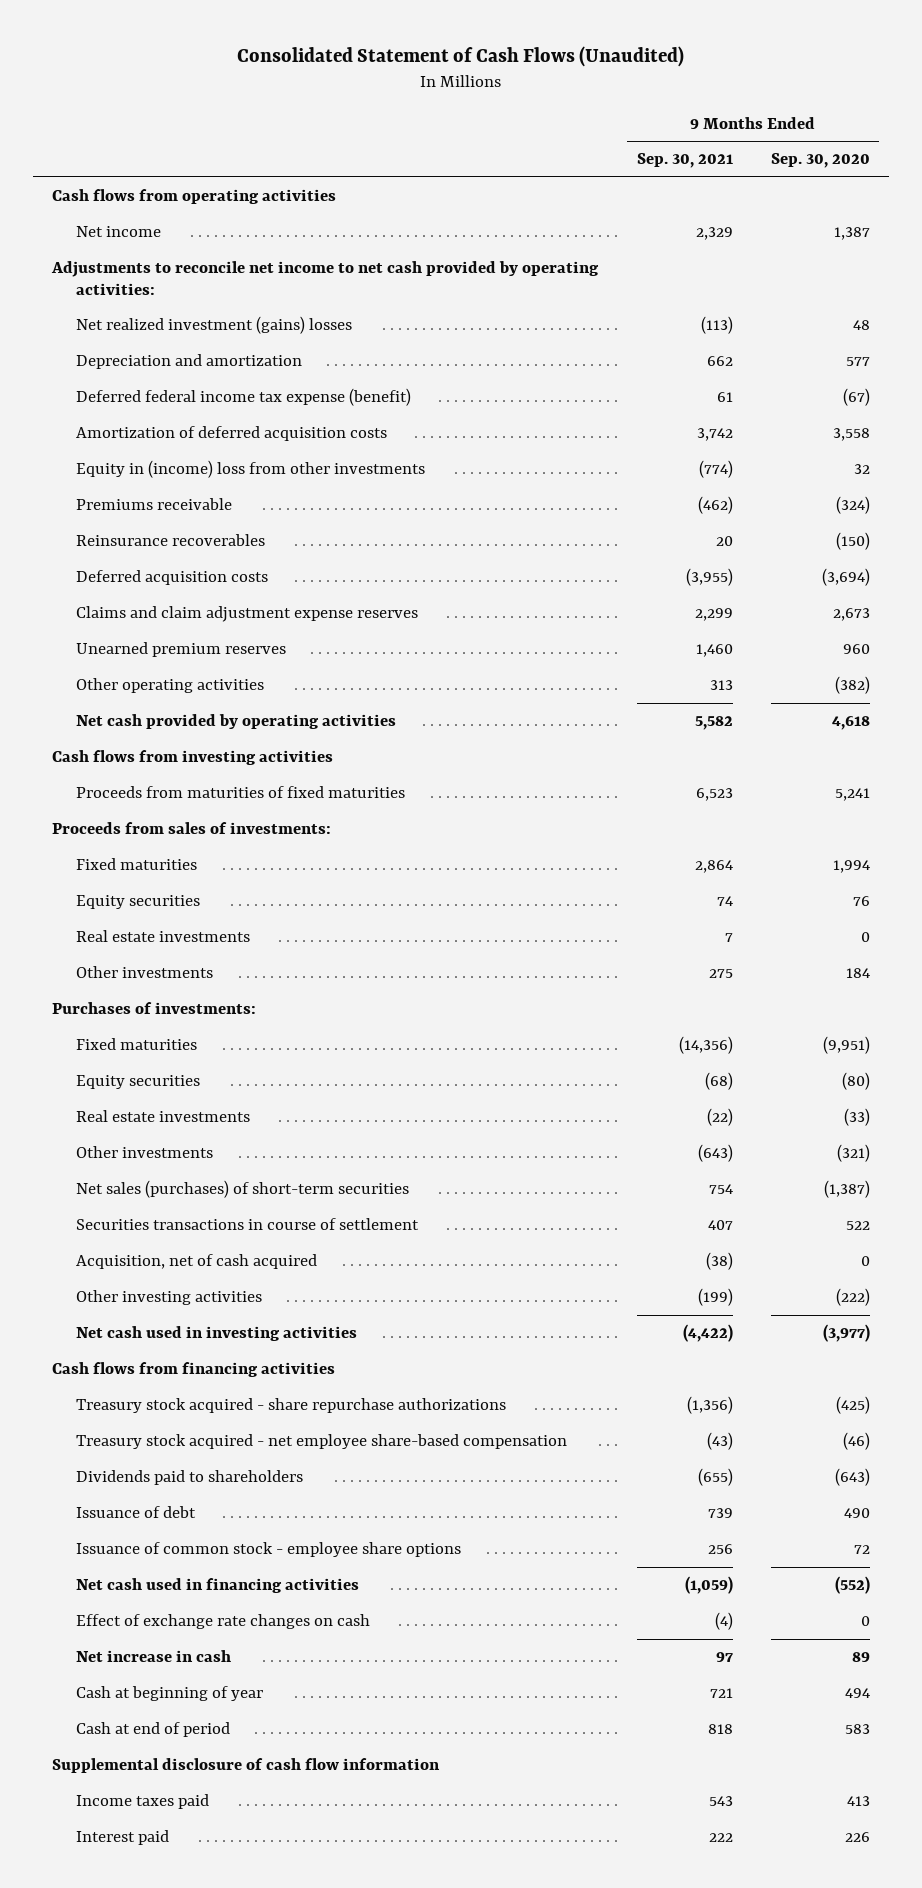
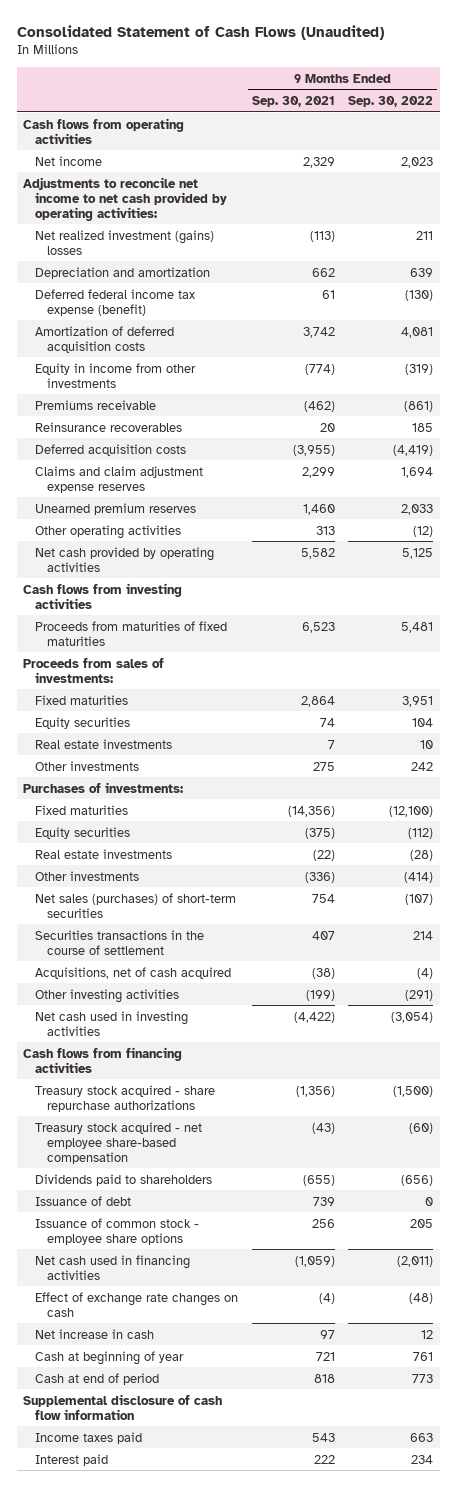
[770,153,870,169] Sep. 30, 2020 -> none
none -> [348,95,434,107] Sep. 30, 2022
[76,460,426,479] Equity in (income) loss from other investments -> [35,362,197,388] Equity in income from other investments
[704,1072,733,1091] (68) -> [304,827,335,839] (375)
[697,1144,733,1163] (643) -> [304,871,335,883] (336)
[76,1218,420,1231] Securities transactions in course of settlement -> [35,929,205,955] Securities transactions in the course of settlement
[76,1254,318,1270] Acquisition, net of cash acquired -> [35,966,232,979] Acquisitions, net of cash acquired

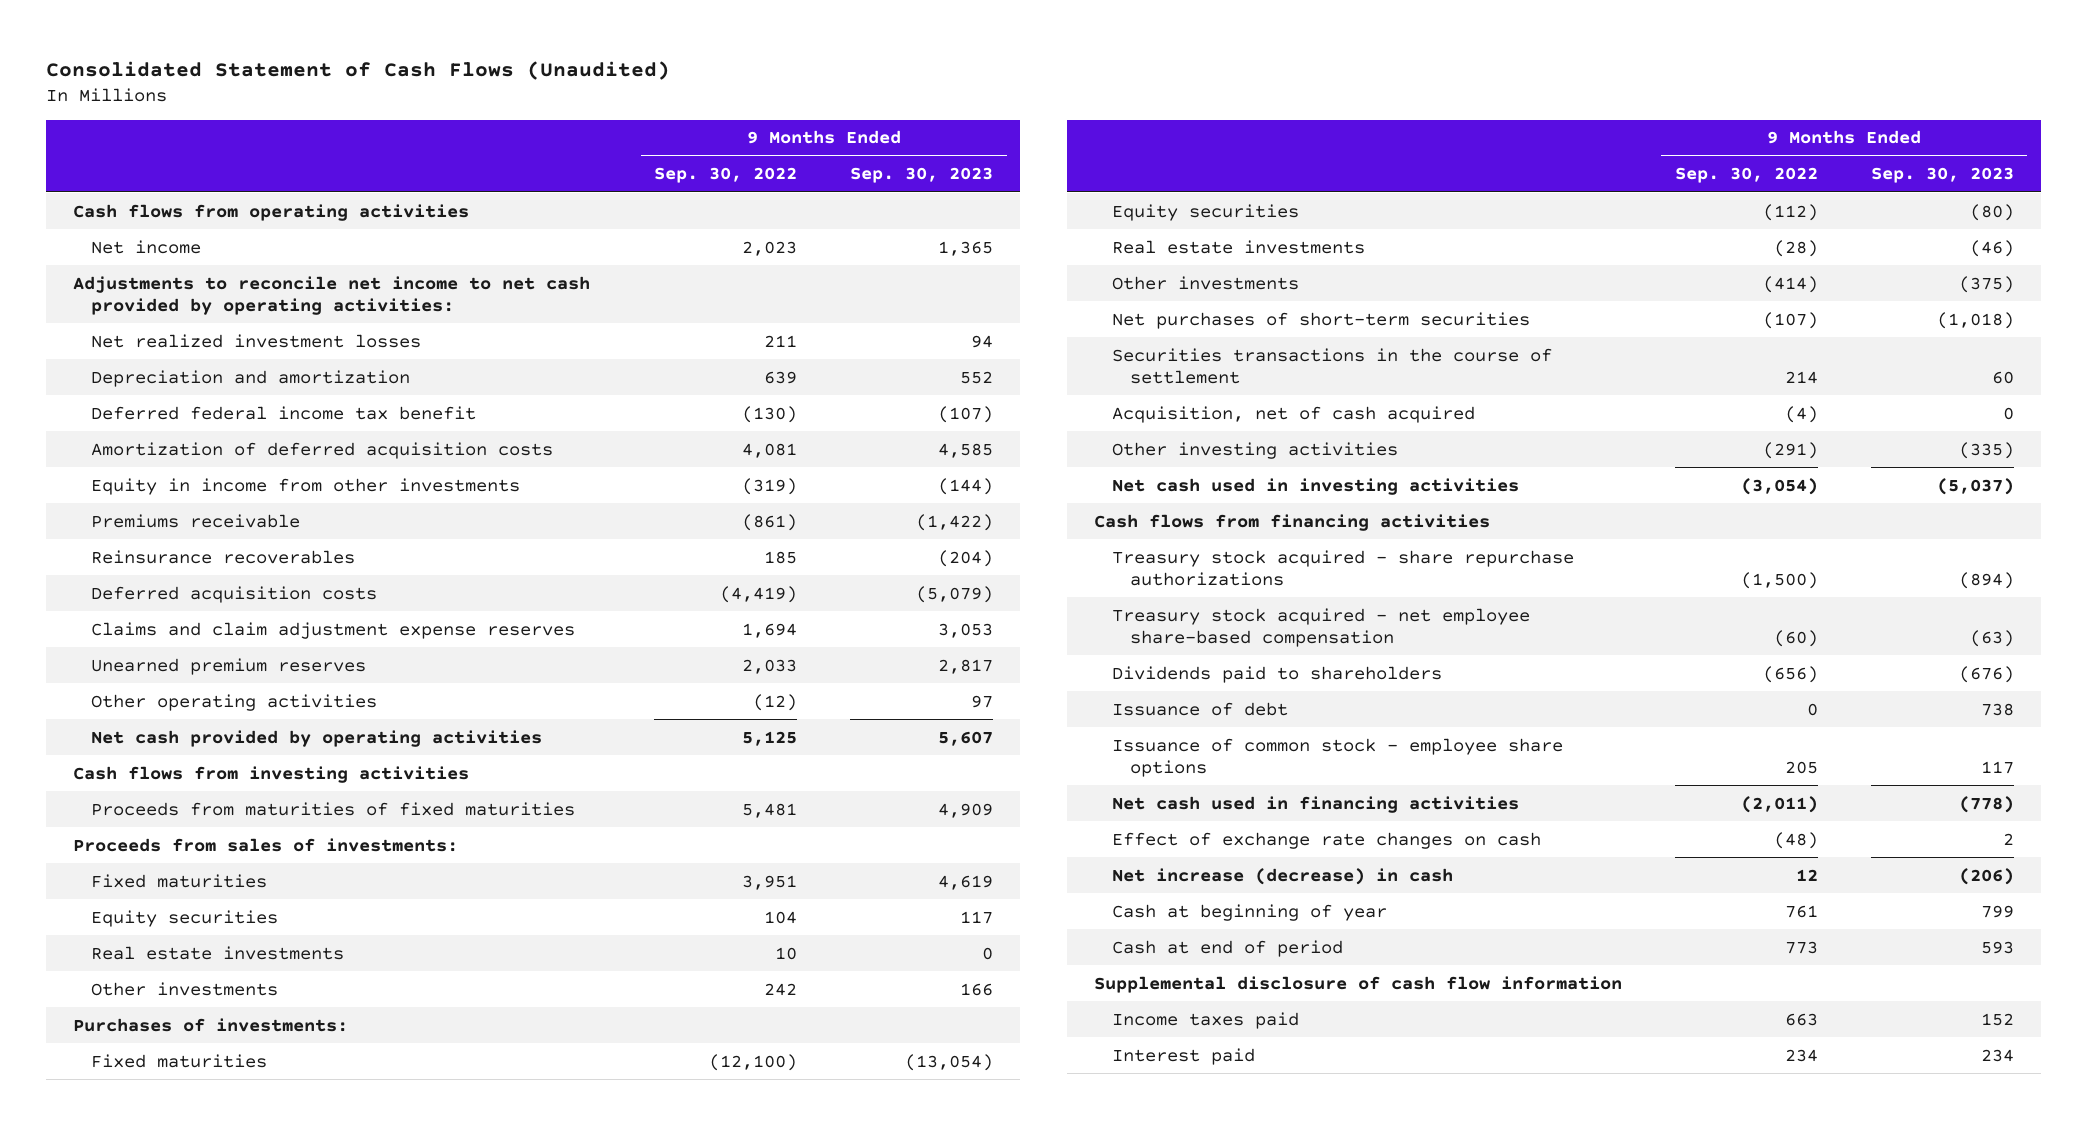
[251,95,335,107] Sep. 30, 2021 -> none
none -> [850,167,994,184] Sep. 30, 2023
[35,229,215,255] Net realized investment (gains) losses -> [90,333,421,348] Net realized investment losses
[35,288,196,316] Deferred federal income tax expense (benefit) -> [90,405,476,420] Deferred federal income tax benefit
[35,892,237,918] Net sales (purchases) of short-term securities -> [1111,311,1530,329] Net purchases of short-term securities
[35,966,232,979] Acquisitions, net of cash acquired -> [1111,405,1475,423] Acquisition, net of cash acquired
[35,1328,155,1339] Net increase in cash -> [1111,867,1453,885] Net increase (decrease) in cash

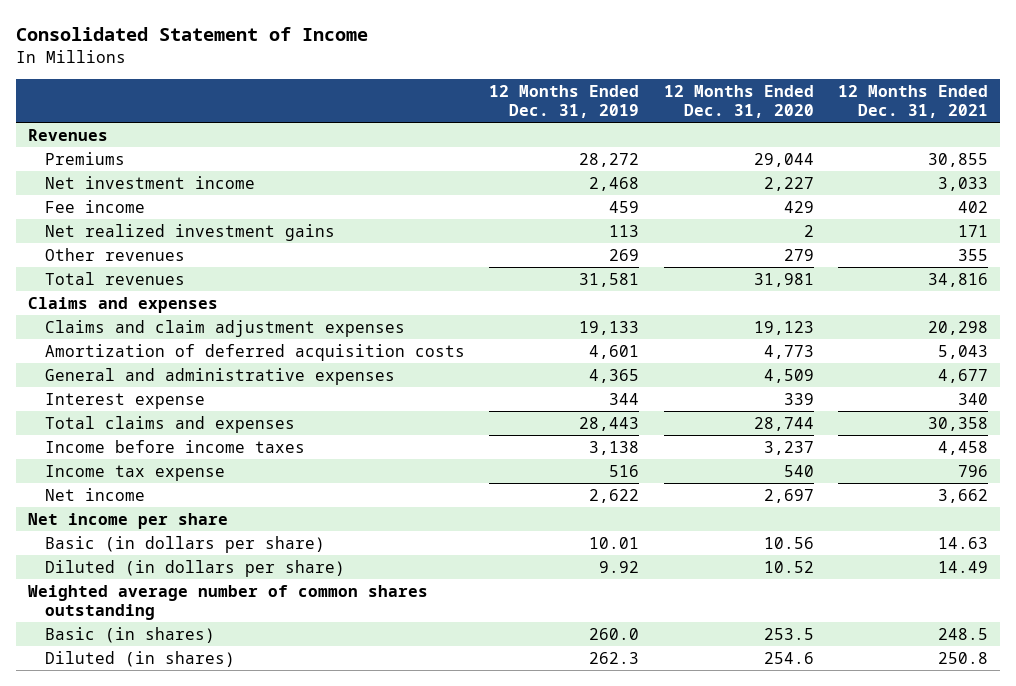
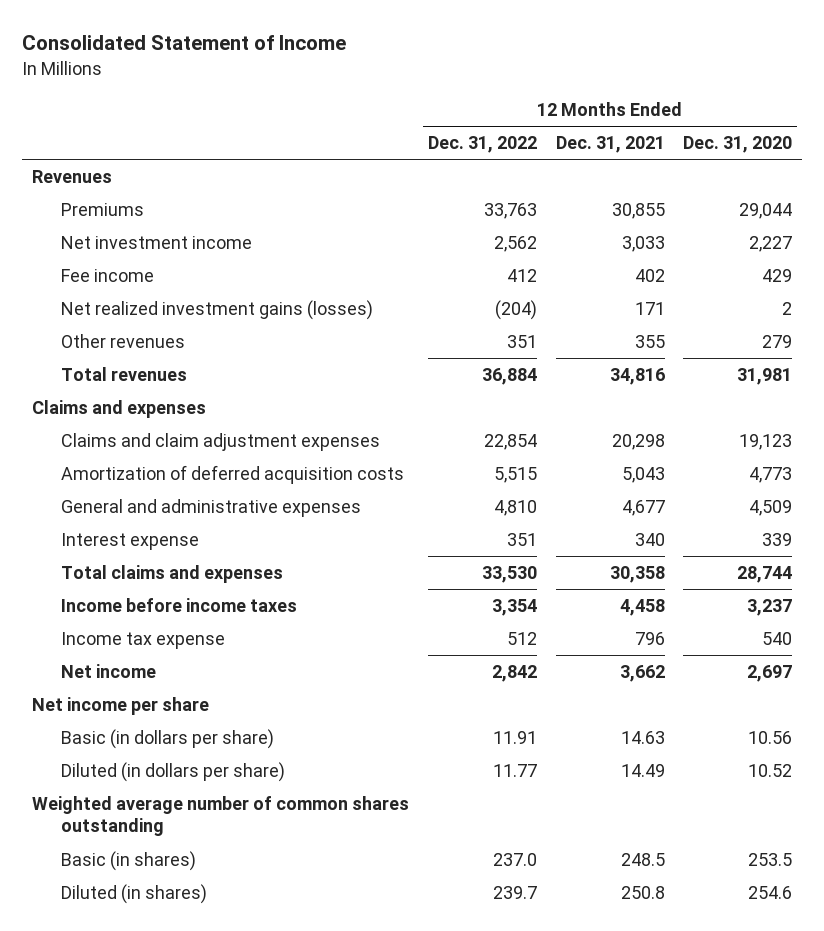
[489,85,640,119] 12 Months Ended Dec. 31, 2019 -> none
none -> [427,136,537,154] Dec. 31, 2022
[45,223,336,241] Net realized investment gains -> [60,300,373,321] Net realized investment gains (losses)

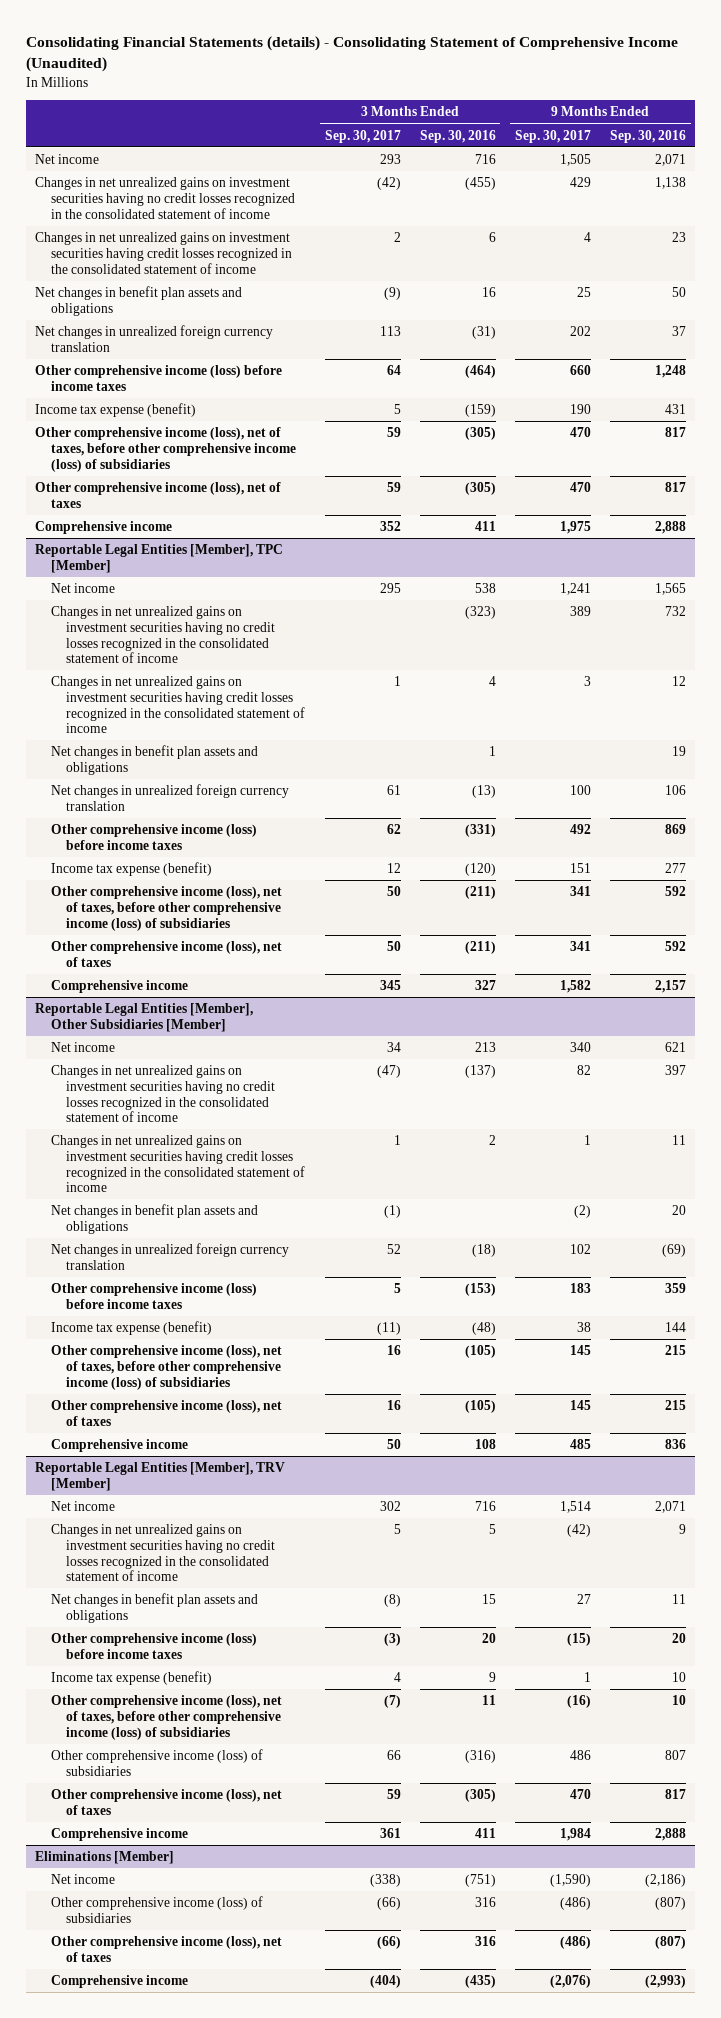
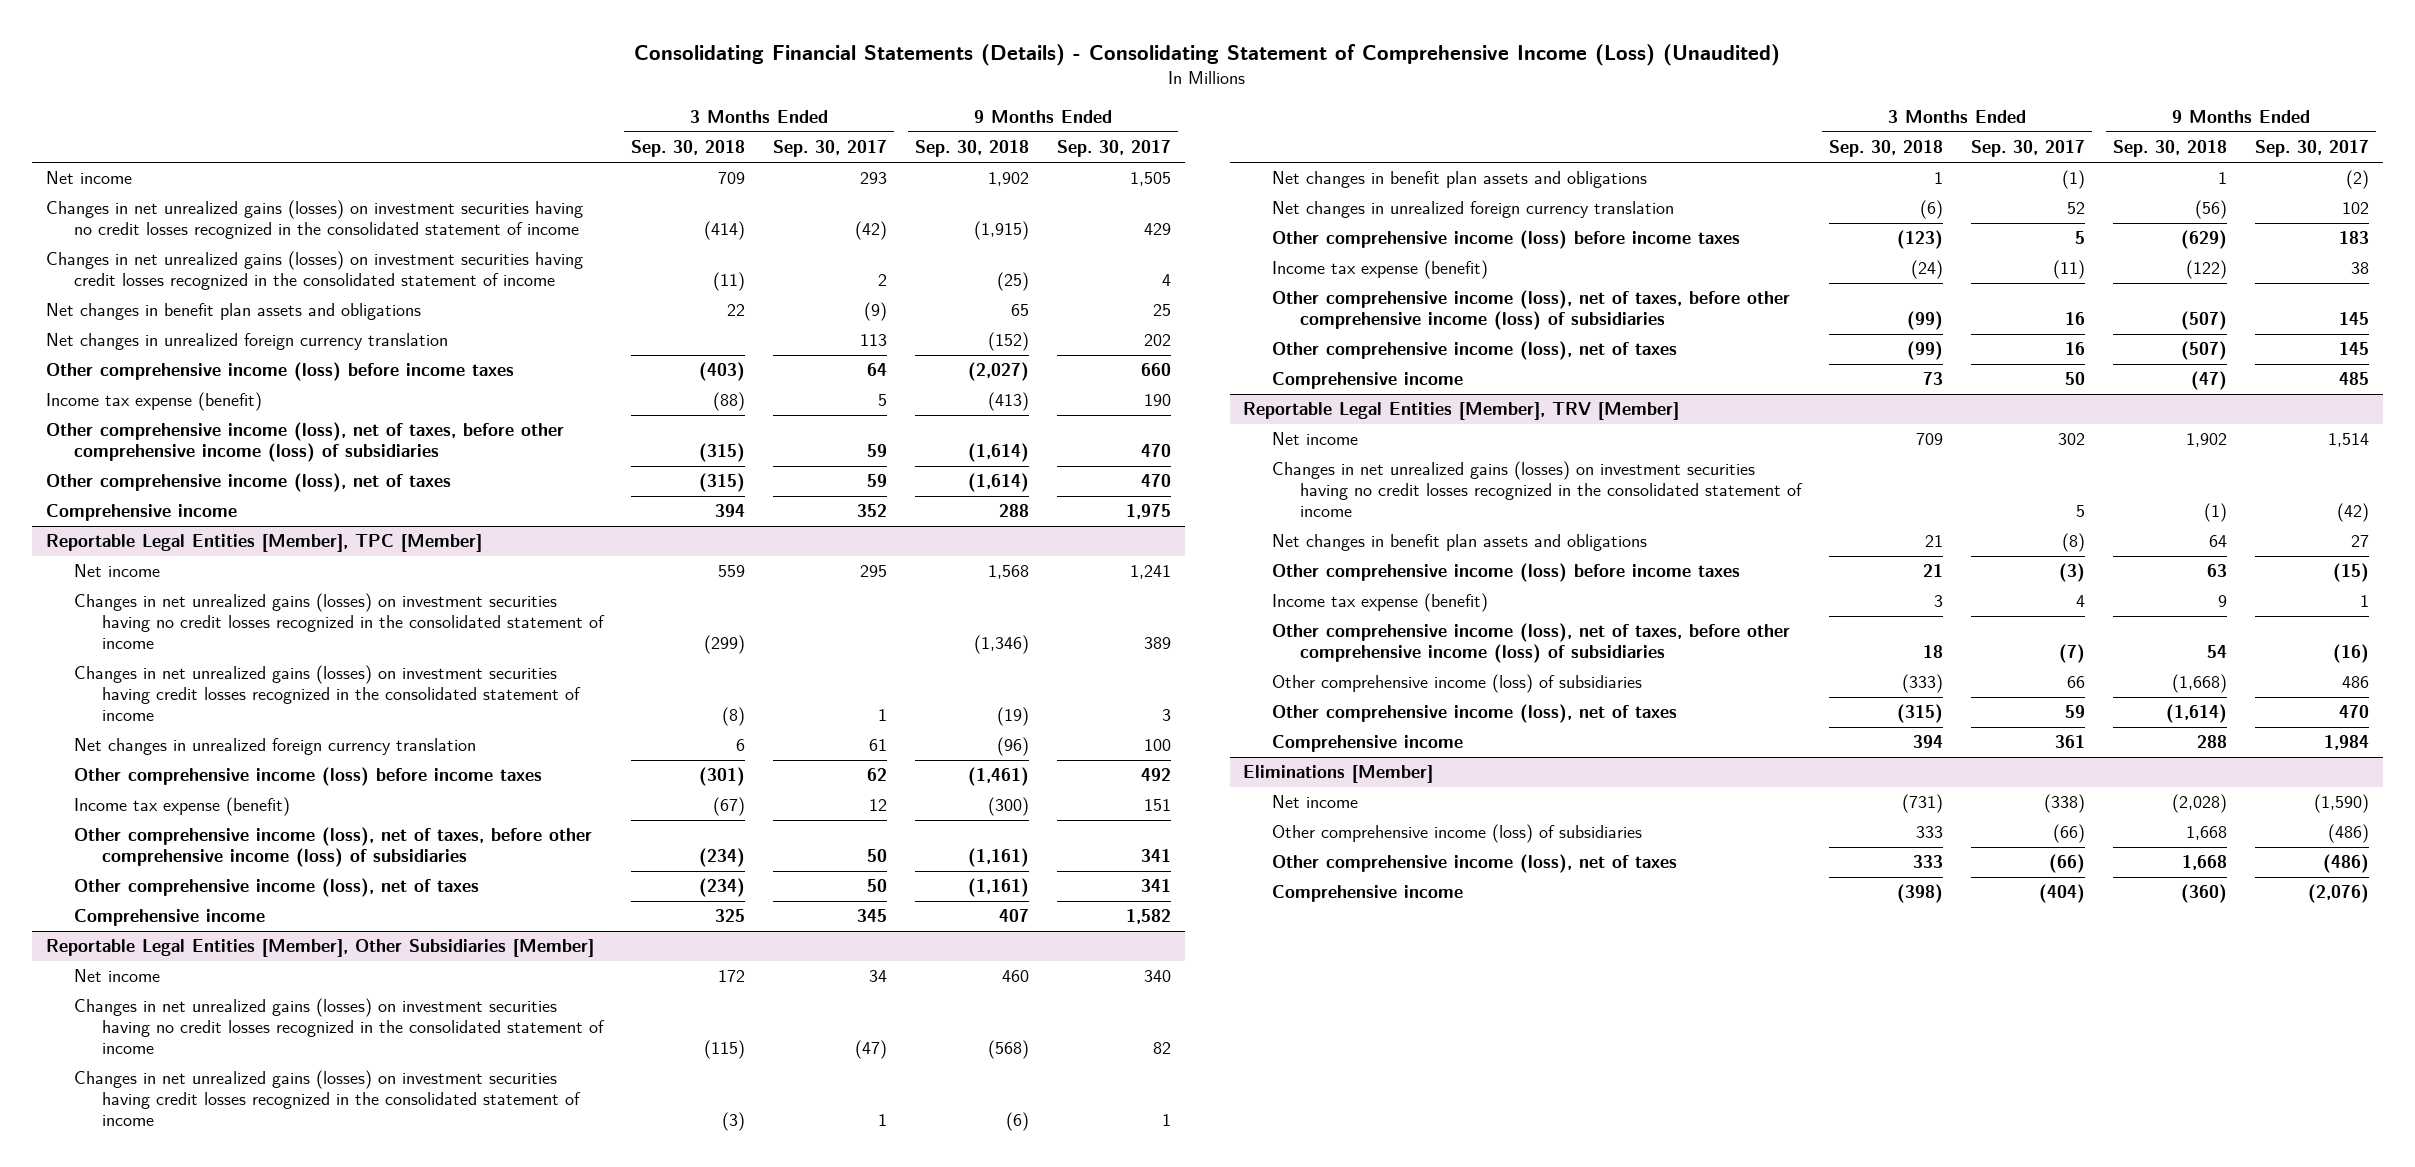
[25,35,678,73] Consolidating Financial Statements (details) - Consolidating Statement of Comprehensive Income (Unaudited) -> [634,43,1781,66] Consolidating Financial Statements (Details) - Consolidating Statement of Comprehensive Income (Loss) (Unaudited)
[419,129,496,143] Sep. 30, 2016 -> none
[609,129,686,143] Sep. 30, 2016 -> none
none -> [631,140,746,158] Sep. 30, 2018
none -> [915,140,1030,158] Sep. 30, 2018
[35,177,295,219] Changes in net unrealized gains on investment securities having no credit losses recognized in the consolidated statement of income -> [46,200,584,240] Changes in net unrealized gains (losses) on investment securities having no credit losses recognized in the consolidated statement of income
[35,232,292,274] Changes in net unrealized gains on investment securities having credit losses recognized in the consolidated statement of income -> [46,251,584,291] Changes in net unrealized gains (losses) on investment securities having credit losses recognized in the consolidated statement of income
[50,745,258,775] Net changes in benefit plan assets and obligations -> none
[50,606,276,664] Changes in net unrealized gains on investment securities having no credit losses recognized in the consolidated statement of income -> [74,593,606,650] Changes in net unrealized gains (losses) on investment securities having no credit losses recognized in the consolidated statement of income
[50,676,306,734] Changes in net unrealized gains on investment securities having credit losses recognized in the consolidated statement of income -> [74,665,582,722] Changes in net unrealized gains (losses) on investment securities having credit losses recognized in the consolidated statement of income
[50,1065,276,1123] Changes in net unrealized gains on investment securities having no credit losses recognized in the consolidated statement of income -> [74,998,606,1055] Changes in net unrealized gains (losses) on investment securities having no credit losses recognized in the consolidated statement of income
[50,1135,306,1193] Changes in net unrealized gains on investment securities having credit losses recognized in the consolidated statement of income -> [74,1070,582,1127] Changes in net unrealized gains (losses) on investment securities having credit losses recognized in the consolidated statement of income
[50,1524,276,1582] Changes in net unrealized gains on investment securities having no credit losses recognized in the consolidated statement of income -> [1271,461,1803,518] Changes in net unrealized gains (losses) on investment securities having no credit losses recognized in the consolidated statement of income

